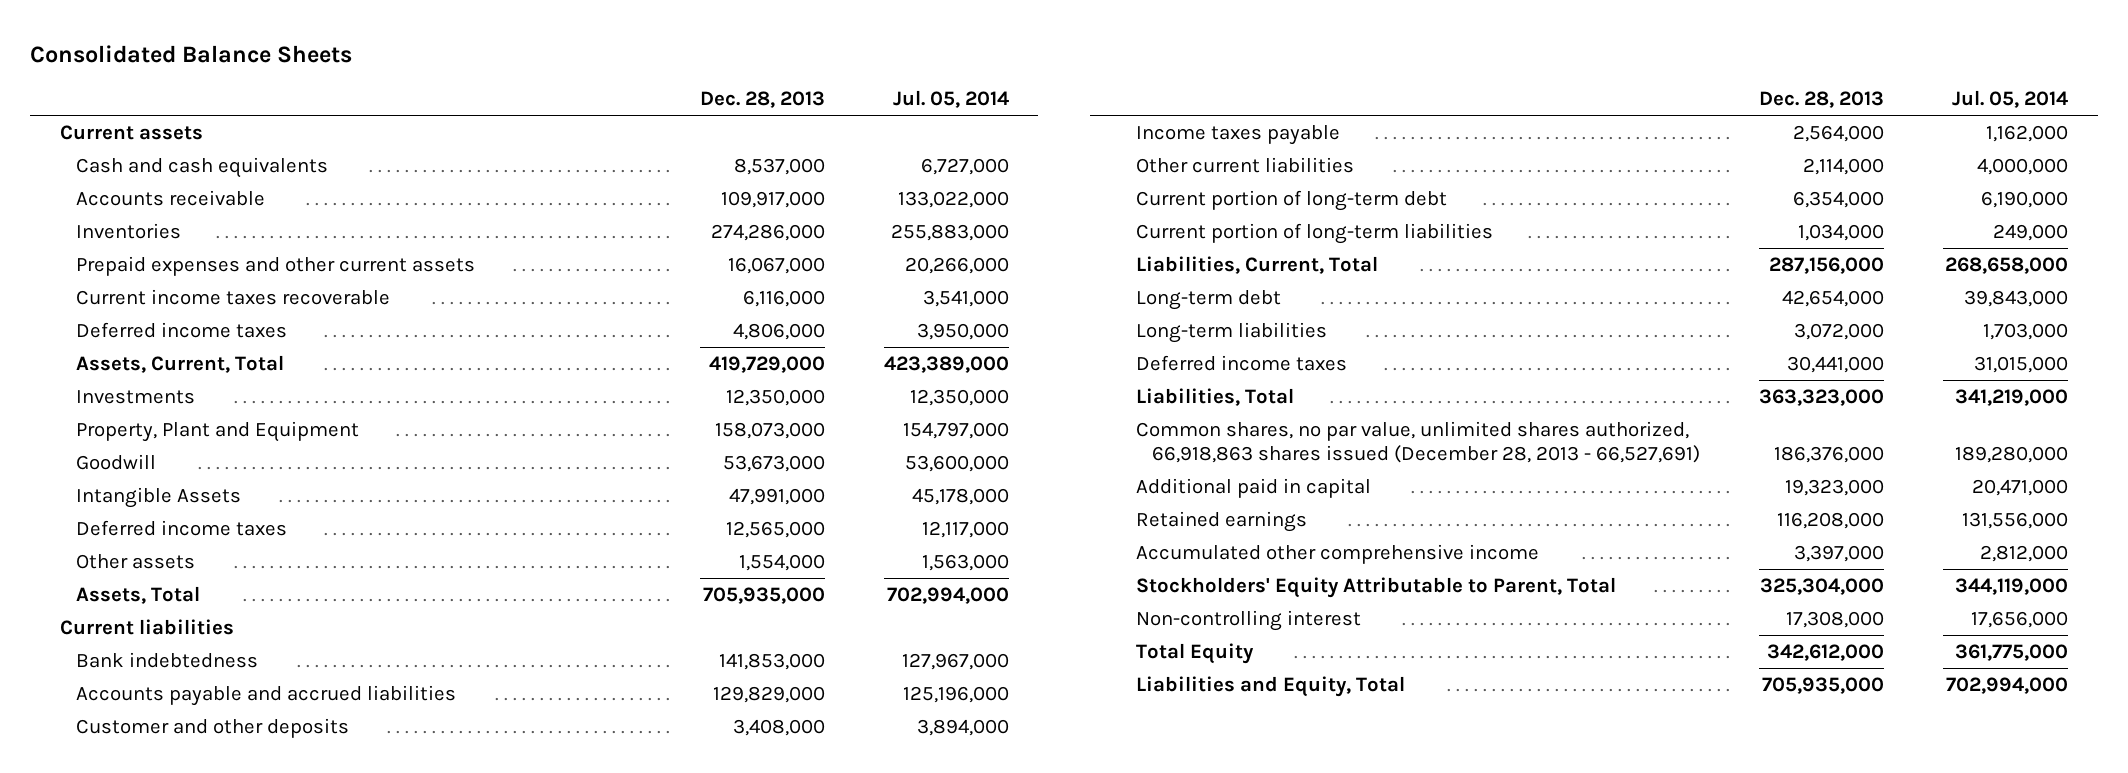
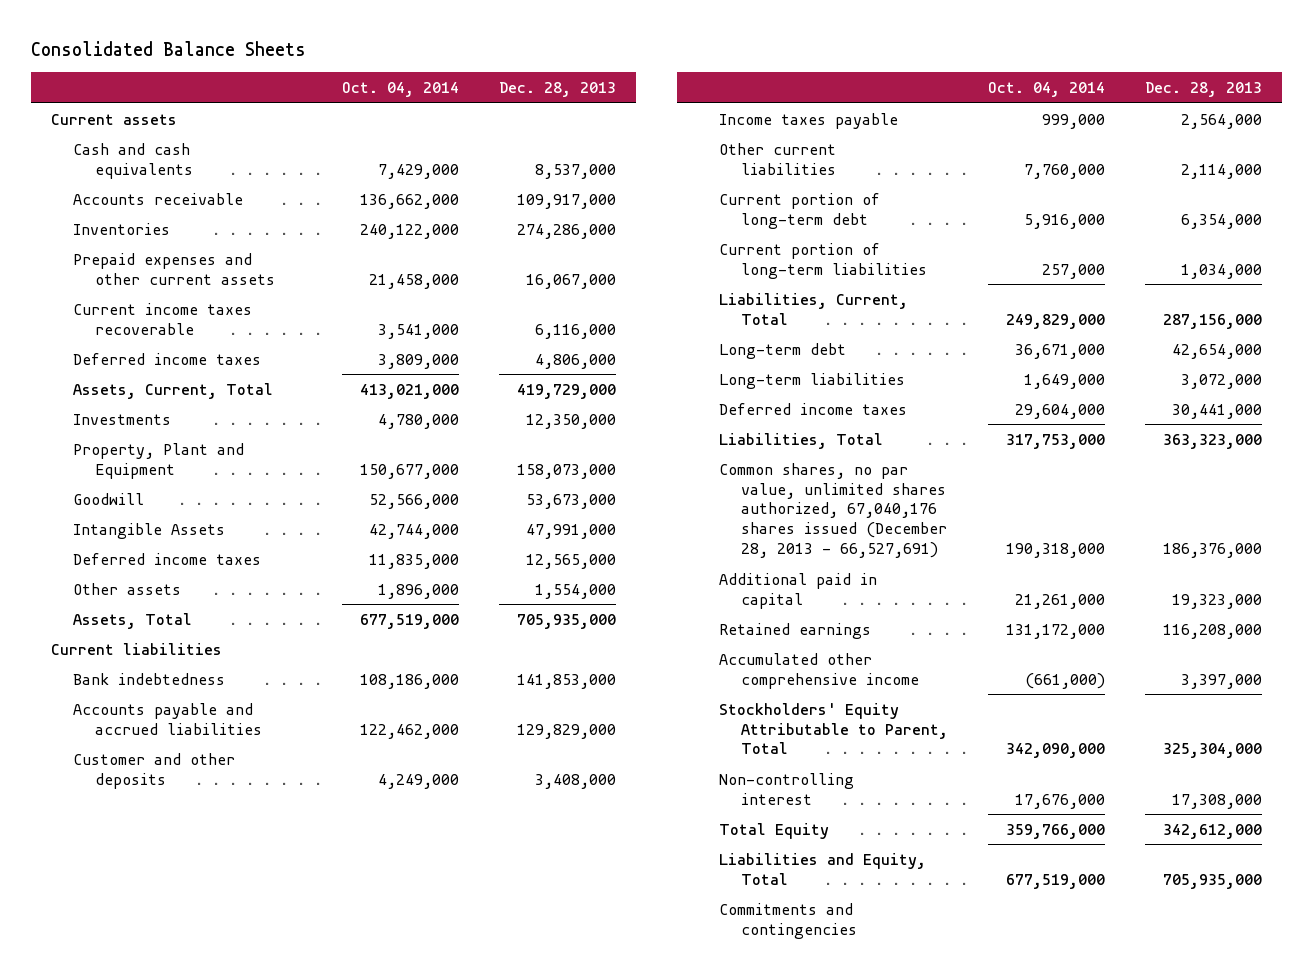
[892,90,1009,109] Jul. 05, 2014 -> none
none -> [342,81,460,97] Oct. 04, 2014
[1135,420,1701,463] Common shares, no par value, unlimited shares authorized, 66,918,863 shares issued (December 28, 2013 - 66,527,691) -> [718,462,948,559] Common shares, no par value, unlimited shares authorized, 67,040,176 shares issued (December 28, 2013 - 66,527,691)
none -> [718,902,858,939] Commitments and contingencies

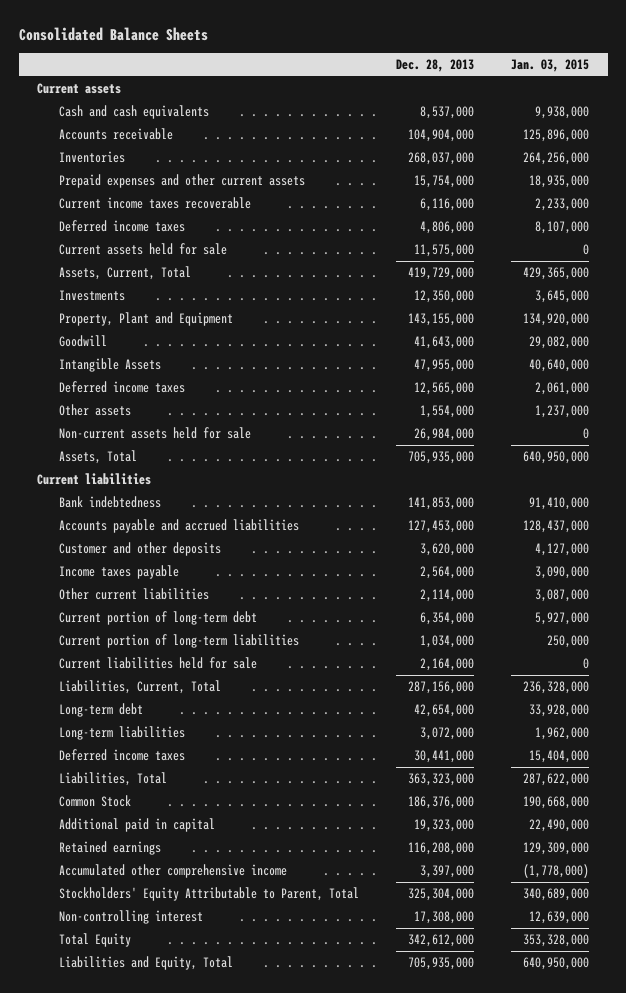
[342,81,460,97] Oct. 04, 2014 -> none
none -> [511,59,590,73] Jan. 03, 2015
[517,193,617,209] 109,917,000 -> [407,129,474,143] 104,904,000
[517,223,617,239] 274,286,000 -> [407,152,474,166] 268,037,000
[526,273,617,289] 16,067,000 -> [413,175,474,189] 15,754,000
none -> [58,243,227,256] Current assets held for sale
[517,463,617,479] 158,073,000 -> [407,313,474,327] 143,155,000
[526,493,617,509] 53,673,000 -> [413,336,474,350] 41,643,000
[526,523,617,539] 47,991,000 -> [413,359,474,373] 47,955,000
none -> [58,427,251,440] Non-current assets held for sale
[517,723,617,739] 129,829,000 -> [407,520,474,534] 127,453,000
[535,773,617,789] 3,408,000 -> [419,543,474,557] 3,620,000
none -> [58,657,257,670] Current liabilities held for sale
[718,462,948,559] Common shares, no par value, unlimited shares authorized, 67,040,176 shares issued (December 28, 2013 - 66,527,691) -> [58,795,131,808] Common Stock
[718,902,858,939] Commitments and contingencies -> none

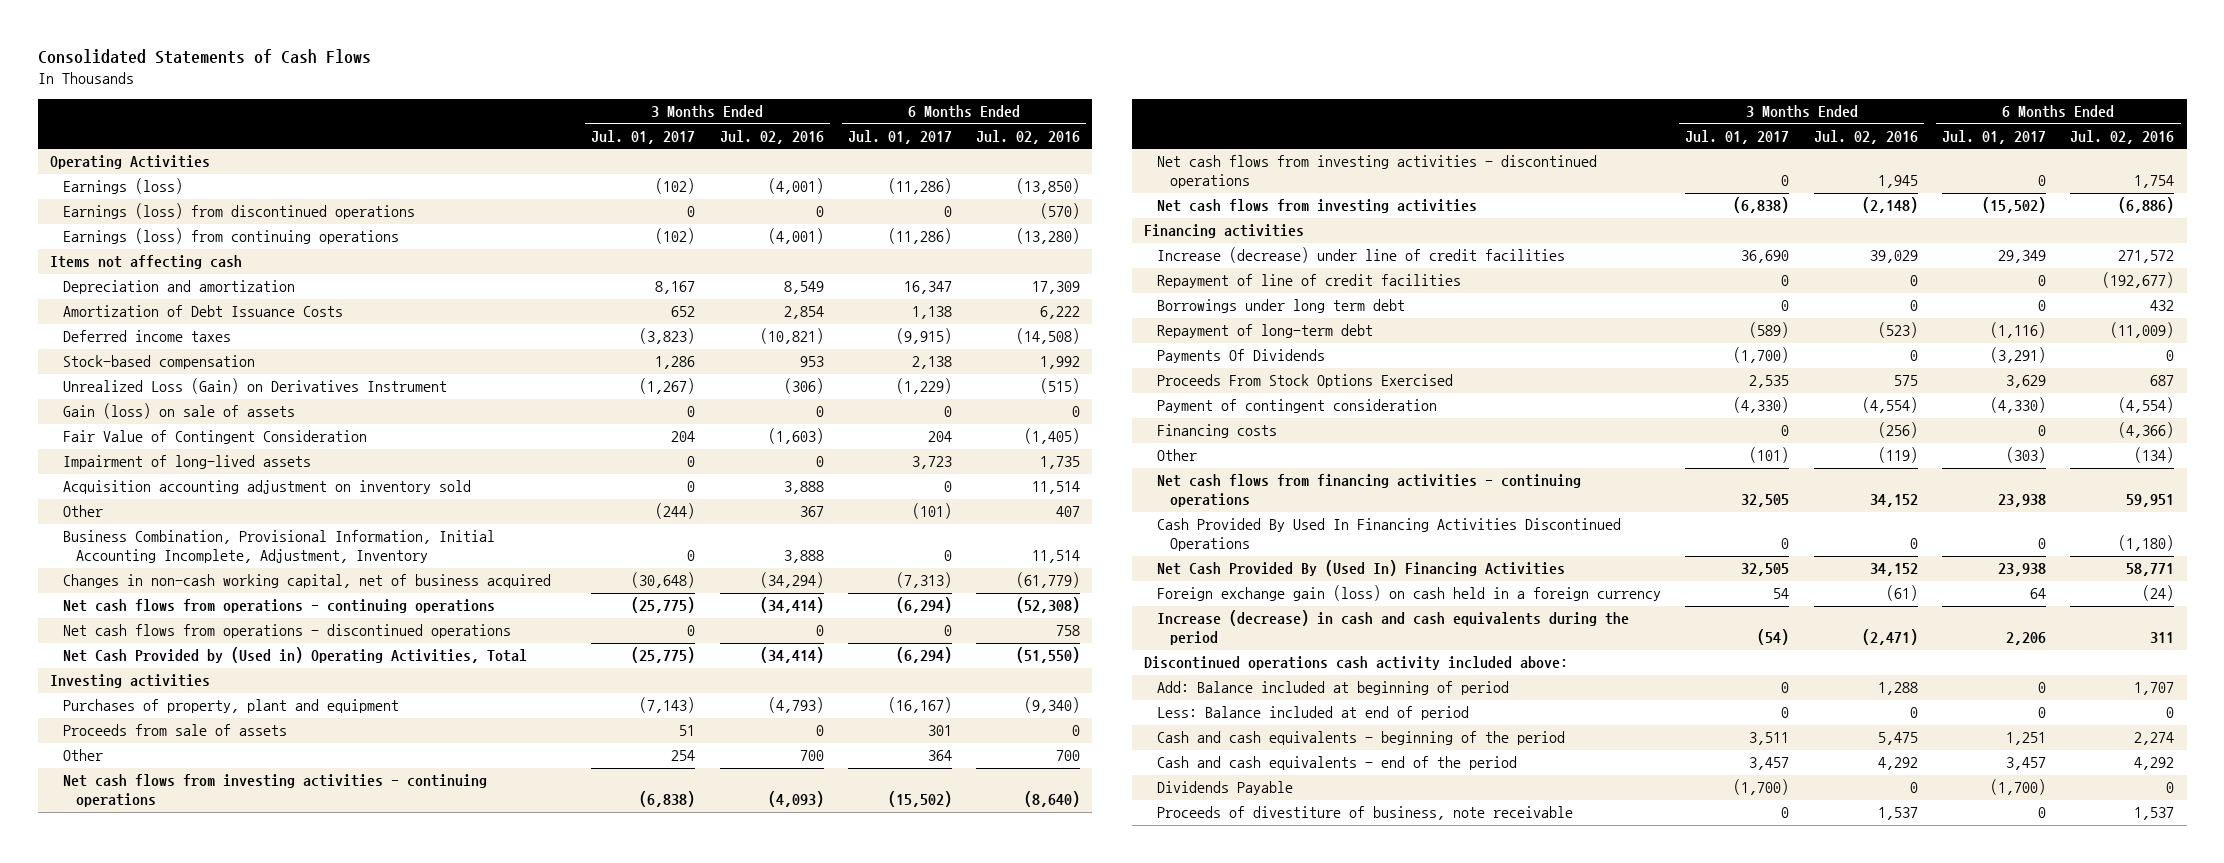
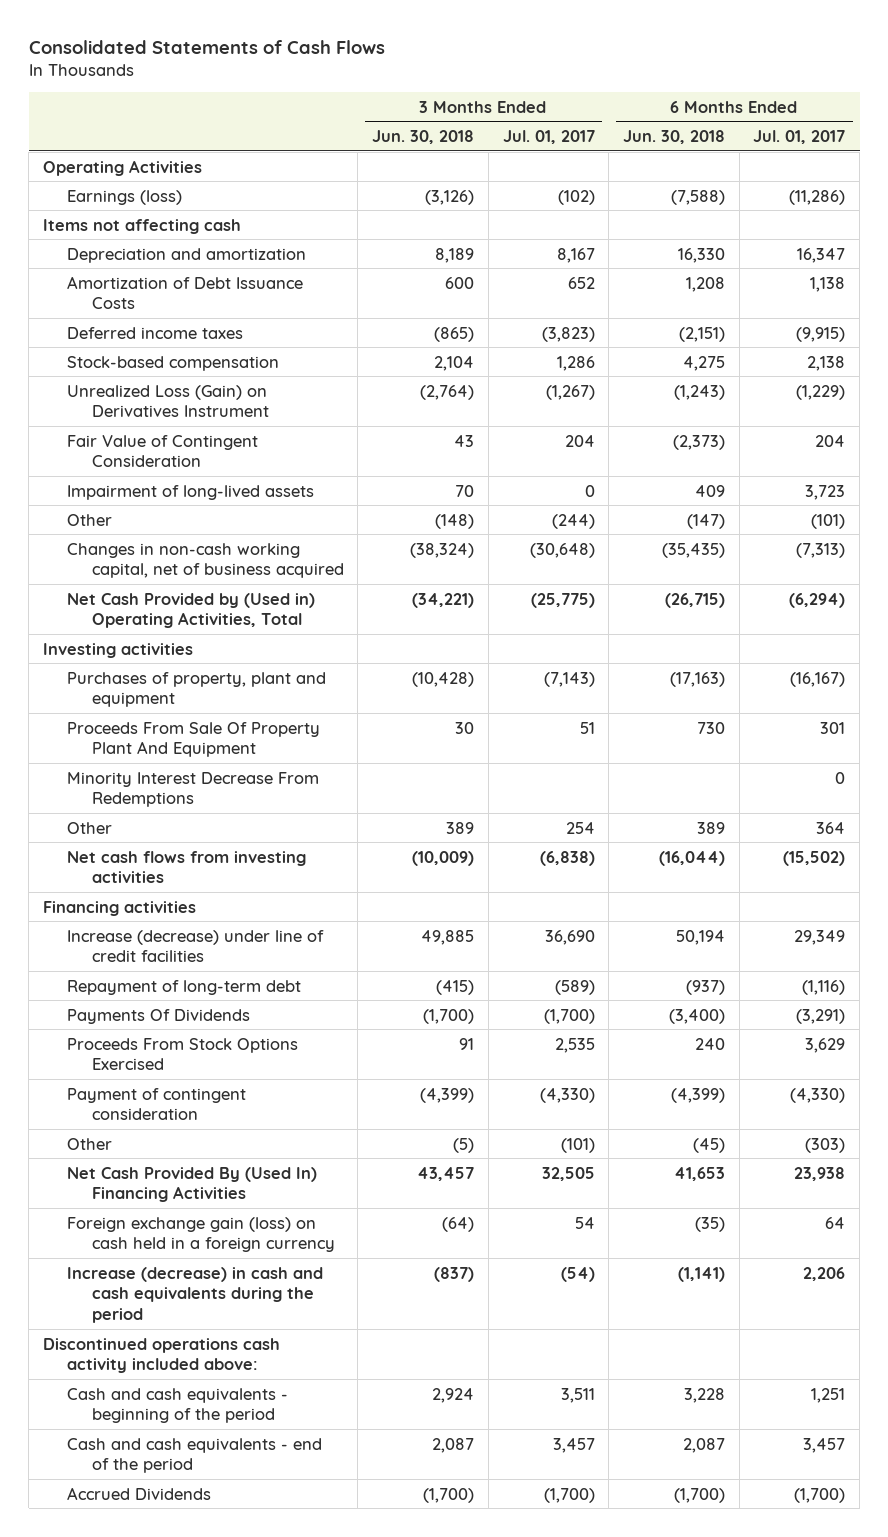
[719,130,824,145] Jul. 02, 2016 -> none
[976,130,1081,145] Jul. 02, 2016 -> none
none -> [372,130,475,145] Jun. 30, 2018
none -> [623,130,726,145] Jun. 30, 2018
[62,203,415,220] Earnings (loss) from discontinued operations -> none
[62,228,399,245] Earnings (loss) from continuing operations -> none
[62,403,295,420] Gain (loss) on sale of assets -> none
[62,480,471,495] Acquisition accounting adjustment on inventory sold -> none
[62,530,495,564] Business Combination, Provisional Information, Initial Accounting Incomplete, Adjustment, Inventory -> none
[62,599,495,614] Net cash flows from operations - continuing operations -> none
[62,624,511,639] Net cash flows from operations - discontinued operations -> none
[62,724,287,737] Proceeds from sale of assets -> [67,721,321,758] Proceeds From Sale Of Property Plant And Equipment
none -> [67,771,320,808] Minority Interest Decrease From Redemptions
[62,774,487,808] Net cash flows from investing activities - continuing operations -> none
[1156,155,1597,189] Net cash flows from investing activities - discontinued operations -> none
[1156,274,1461,289] Repayment of line of credit facilities -> none
[1156,299,1405,314] Borrowings under long term debt -> none
[1156,424,1277,439] Financing costs -> none
[1156,474,1581,508] Net cash flows from financing activities - continuing operations -> none
[1156,518,1621,552] Cash Provided By Used In Financing Activities Discontinued Operations -> none
[1156,681,1509,696] Add: Balance included at beginning of period -> none
[1156,706,1469,721] Less: Balance included at end of period -> none
[1156,806,1573,821] Proceeds of divestiture of business, note receivable -> none
[1156,781,1293,796] Dividends Payable -> [67,1486,212,1500] Accrued Dividends

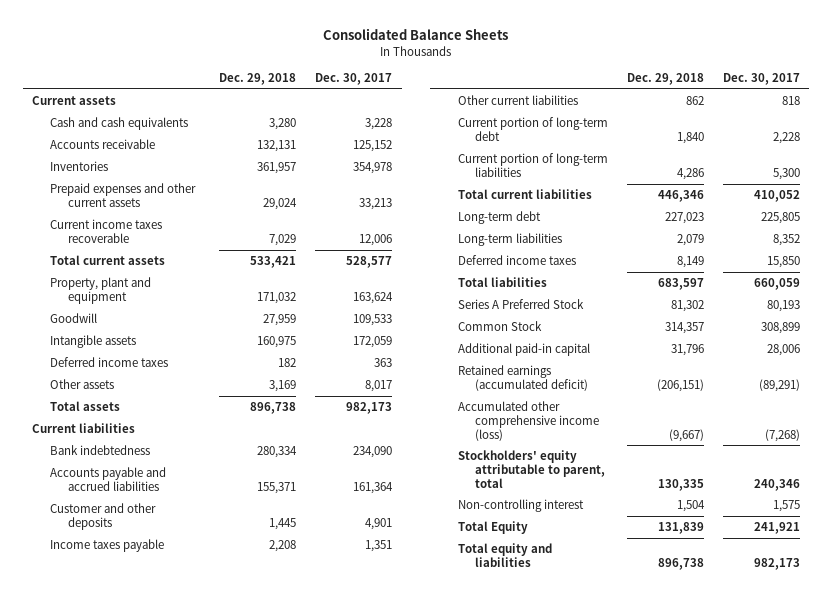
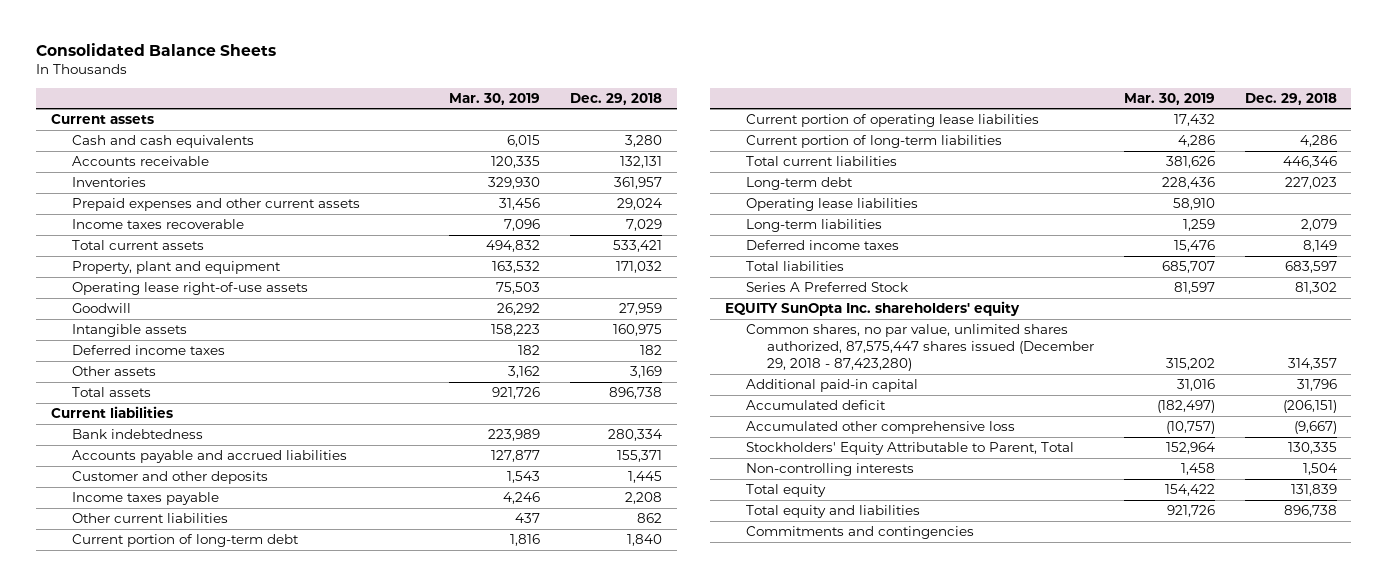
[315,73,393,86] Dec. 30, 2017 -> none
none -> [449,92,541,105] Mar. 30, 2019
[50,219,163,243] Current income taxes recoverable -> [71,218,244,229] Income taxes recoverable
none -> [71,281,308,295] Operating lease right-of-use assets
none -> [746,113,1040,127] Current portion of operating lease liabilities
none -> [746,197,919,211] Operating lease liabilities
none -> [725,300,1021,316] EQUITY SunOpta Inc. shareholders' equity
[457,321,542,332] Common Stock -> [746,323,1095,372] Common shares, no par value, unlimited shares authorized, 87,575,447 shares issued (December 29, 2018 - 87,423,280)
[457,365,589,391] Retained earnings (accumulated deficit) -> [746,399,887,410] Accumulated deficit
[457,401,600,441] Accumulated other comprehensive income (loss) -> [746,420,1016,434] Accumulated other comprehensive loss
[457,450,606,488] Stockholders' equity attributable to parent, total -> [746,441,1075,455] Stockholders' Equity Attributable to Parent, Total
[457,499,584,513] Non-controlling interest -> [746,462,915,476] Non-controlling interests
[457,521,528,535] Total Equity -> [746,483,827,497] Total equity
none -> [746,525,975,539] Commitments and contingencies

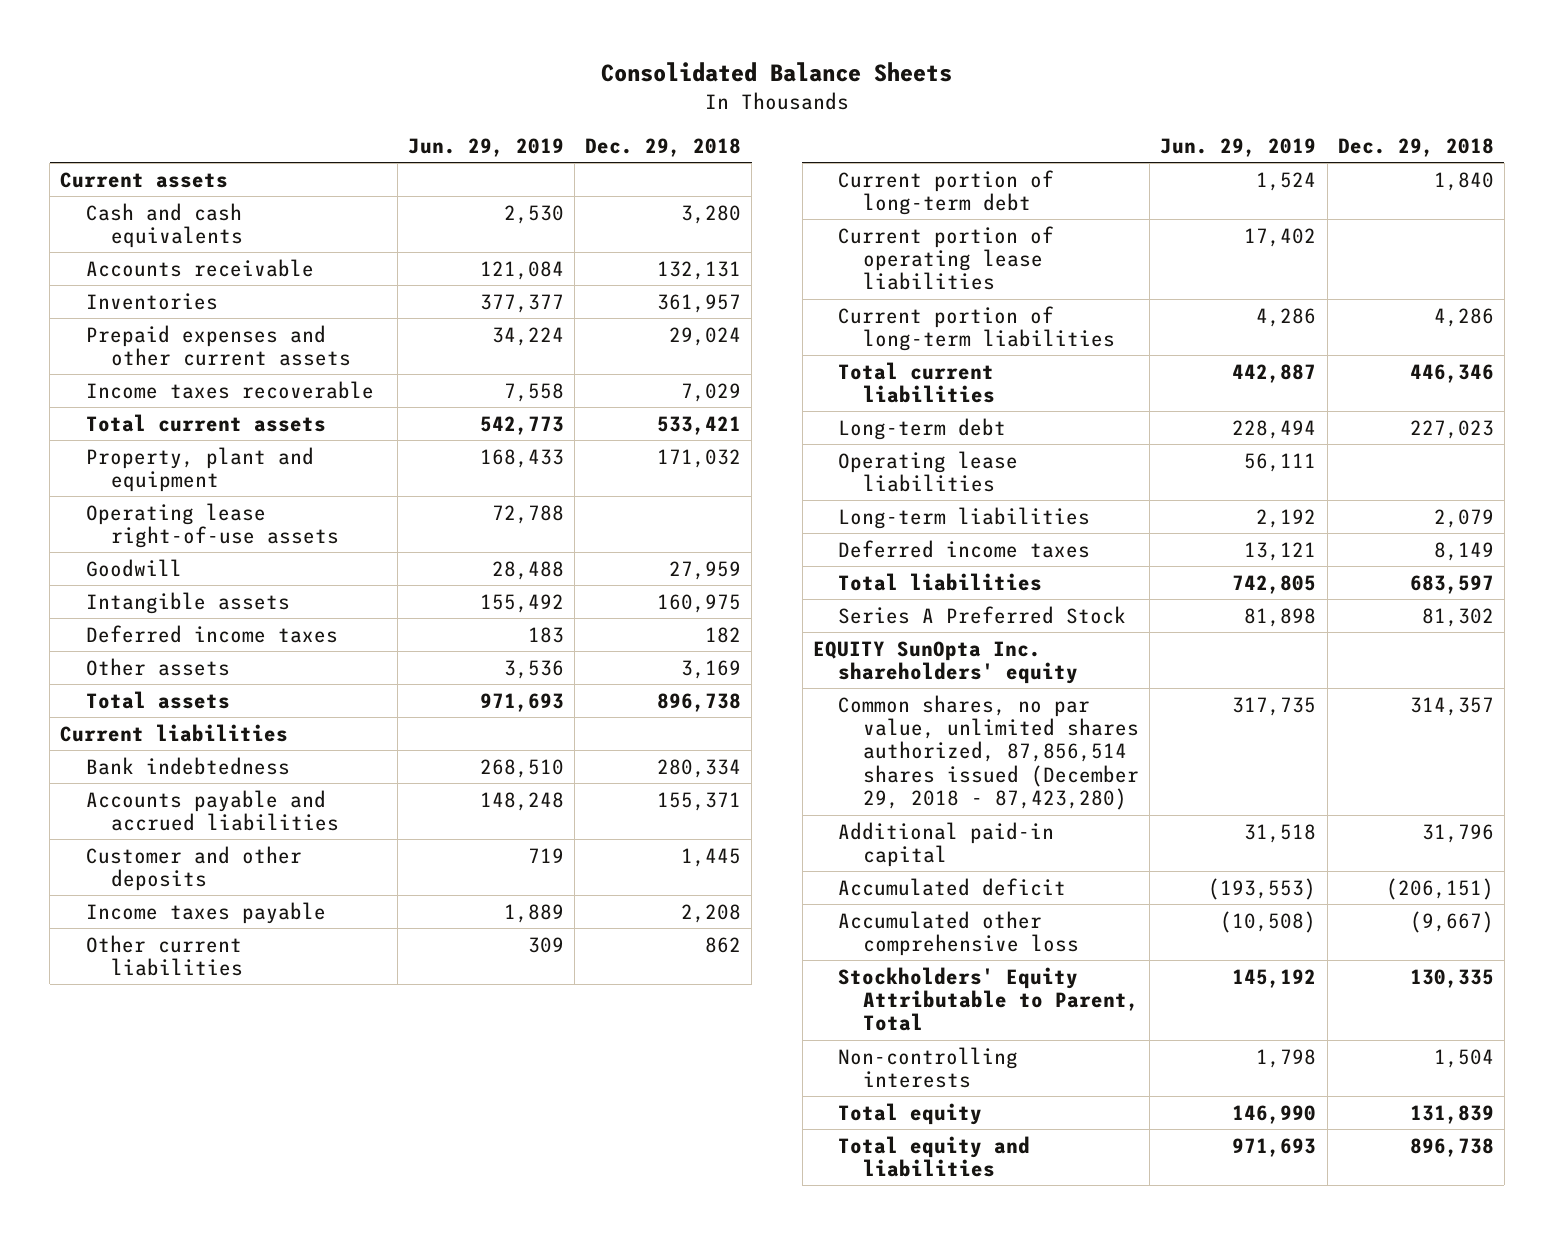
[449,92,541,105] Mar. 30, 2019 -> none
none -> [407,137,564,157] Jun. 29, 2019
[746,323,1095,372] Common shares, no par value, unlimited shares authorized, 87,575,447 shares issued (December 29, 2018 - 87,423,280) -> [838,694,1140,811] Common shares, no par value, unlimited shares authorized, 87,856,514 shares issued (December 29, 2018 - 87,423,280)
[746,525,975,539] Commitments and contingencies -> none

